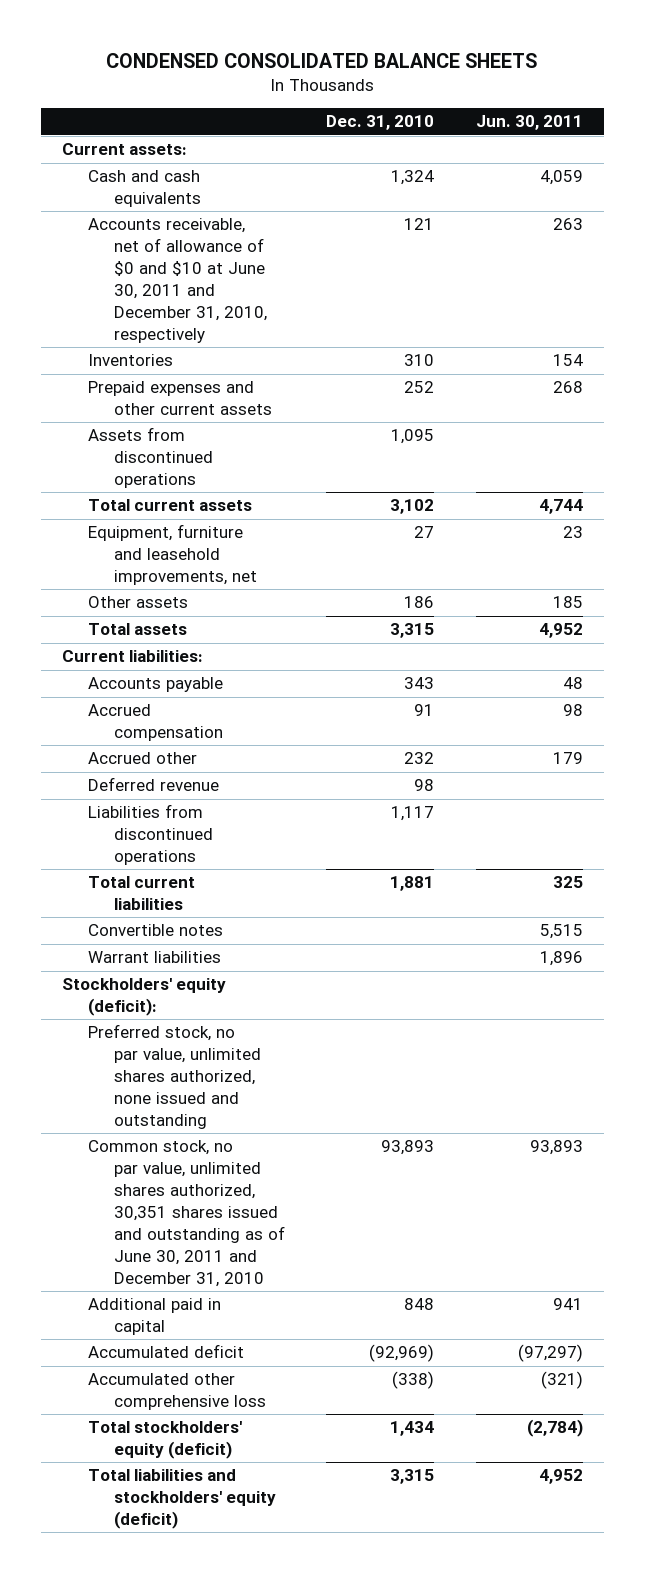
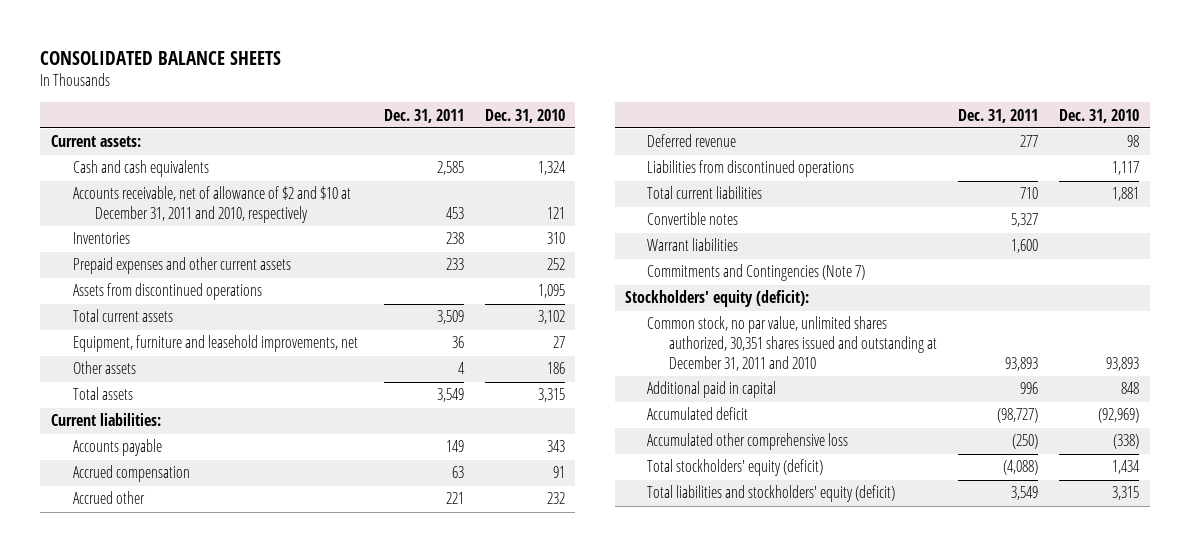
[106,52,538,68] CONDENSED CONSOLIDATED BALANCE SHEETS -> [40,50,282,65] CONSOLIDATED BALANCE SHEETS
[476,115,584,131] Jun. 30, 2011 -> none
none -> [383,108,464,123] Dec. 31, 2011
[87,218,267,343] Accounts receivable, net of allowance of $0 and $10 at June 30, 2011 and December 31, 2010, respectively -> [72,186,351,224] Accounts receivable, net of allowance of $2 and $10 at December 31, 2011 and 2010, respectively
none -> [647,264,866,282] Commitments and Contingencies (Note 7)
[87,1024,261,1129] Preferred stock, no par value, unlimited shares authorized, none issued and outstanding -> none
[87,1140,285,1287] Common stock, no par value, unlimited shares authorized, 30,351 shares issued and outstanding as of June 30, 2011 and December 31, 2010 -> [647,316,938,371] Common stock, no par value, unlimited shares authorized, 30,351 shares issued and outstanding at December 31, 2011 and 2010

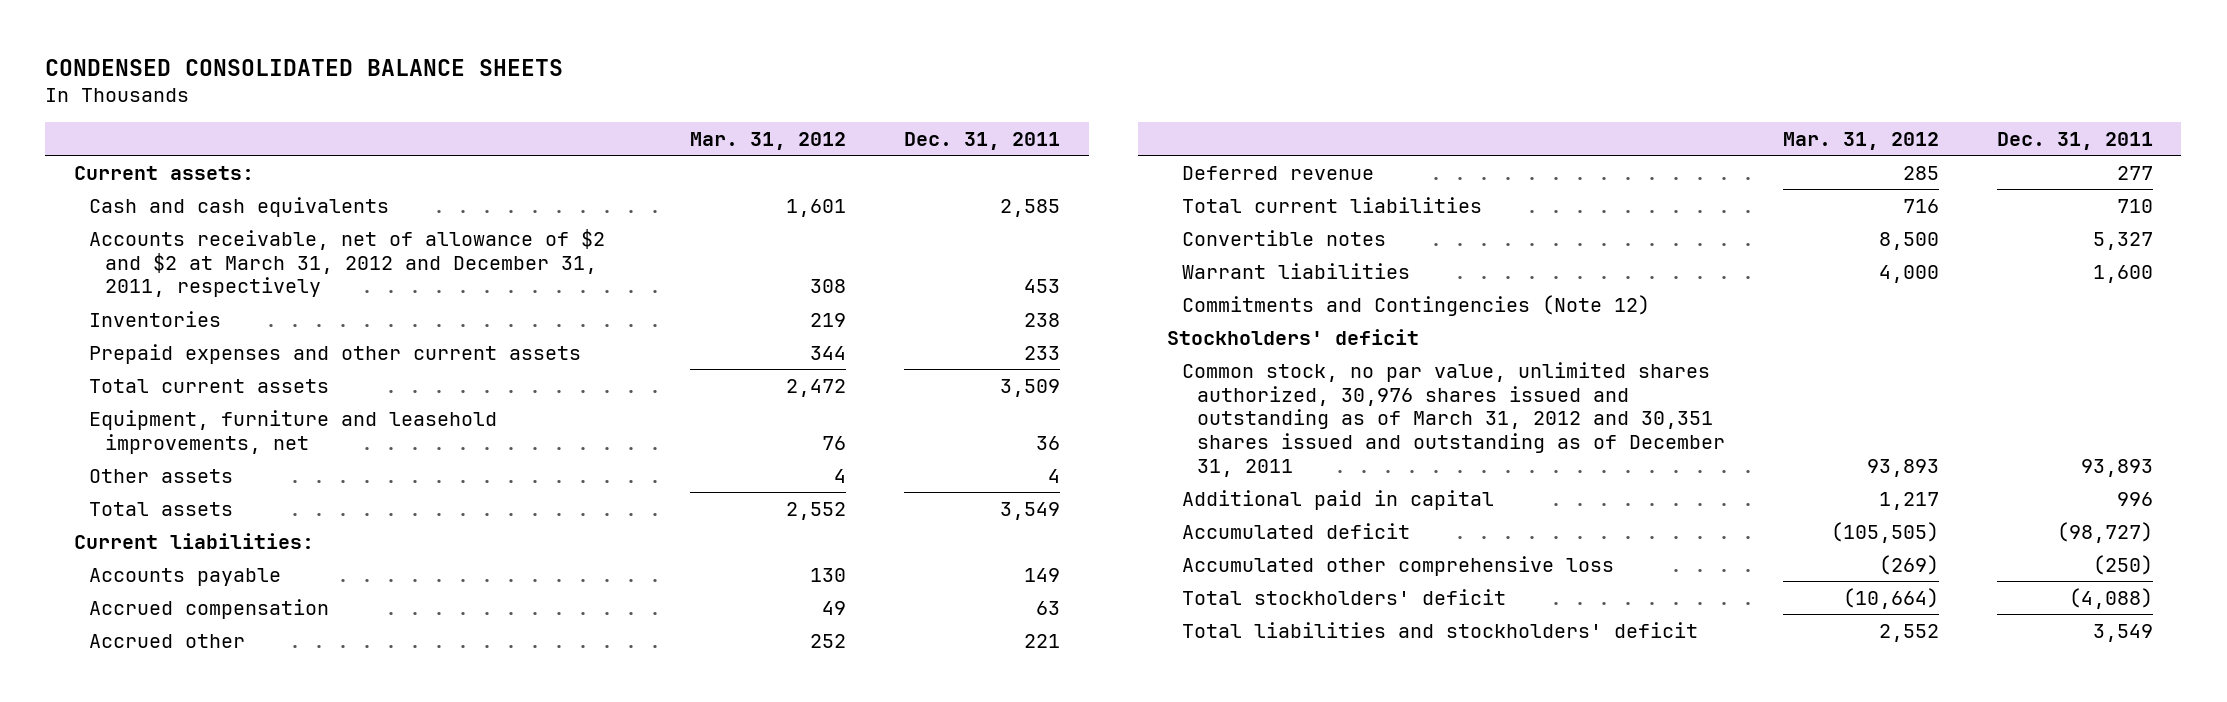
[40,50,282,65] CONSOLIDATED BALANCE SHEETS -> [45,58,564,76] CONDENSED CONSOLIDATED BALANCE SHEETS
[484,108,565,123] Dec. 31, 2010 -> none
none -> [690,131,847,150] Mar. 31, 2012
[72,186,351,224] Accounts receivable, net of allowance of $2 and $10 at December 31, 2011 and 2010, respectively -> [89,228,606,298] Accounts receivable, net of allowance of $2 and $2 at March 31, 2012 and December 31, 2011, respectively
[72,283,262,301] Assets from discontinued operations -> none
[647,160,855,178] Liabilities from discontinued operations -> none
[647,264,866,282] Commitments and Contingencies (Note 7) -> [1181,294,1650,316] Commitments and Contingencies (Note 12)
[625,290,810,308] Stockholders' equity (deficit): -> [1166,328,1419,345] Stockholders' deficit
[647,316,938,371] Common stock, no par value, unlimited shares authorized, 30,351 shares issued and outstanding at December 31, 2011 and 2010 -> [1181,361,1725,477] Common stock, no par value, unlimited shares authorized, 30,976 shares issued and outstanding as of March 31, 2012 and 30,351 shares issued and outstanding as of December 31, 2011
[647,459,824,477] Total stockholders' equity (deficit) -> [1181,588,1506,605] Total stockholders' deficit
[647,485,896,503] Total liabilities and stockholders' equity (deficit) -> [1181,621,1698,638] Total liabilities and stockholders' deficit

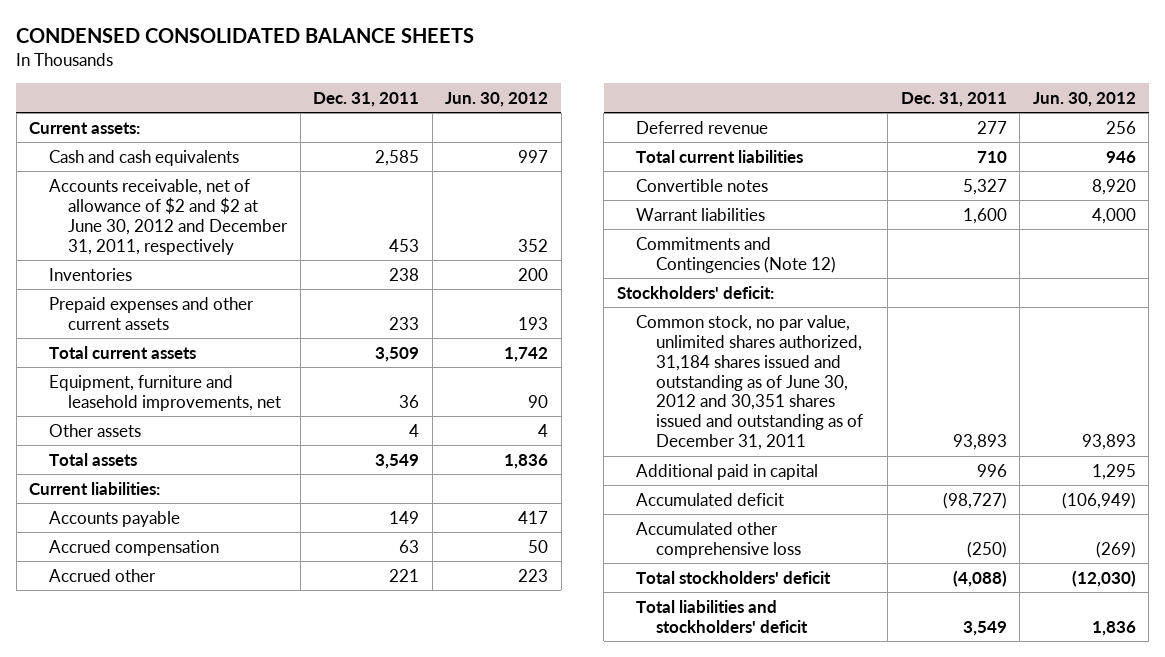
[690,131,847,150] Mar. 31, 2012 -> none
none -> [445,91,549,107] Jun. 30, 2012
[89,228,606,298] Accounts receivable, net of allowance of $2 and $2 at March 31, 2012 and December 31, 2011, respectively -> [48,178,289,255] Accounts receivable, net of allowance of $2 and $2 at June 30, 2012 and December 31, 2011, respectively
[1166,328,1419,345] Stockholders' deficit -> [616,285,774,299] Stockholders' deficit:
[1181,361,1725,477] Common stock, no par value, unlimited shares authorized, 30,976 shares issued and outstanding as of March 31, 2012 and 30,351 shares issued and outstanding as of December 31, 2011 -> [636,314,863,451] Common stock, no par value, unlimited shares authorized, 31,184 shares issued and outstanding as of June 30, 2012 and 30,351 shares issued and outstanding as of December 31, 2011

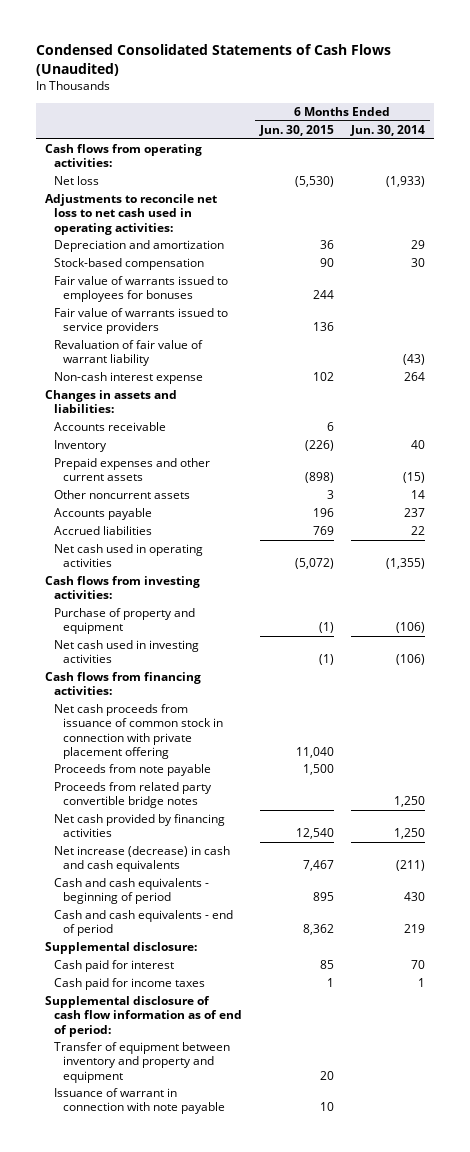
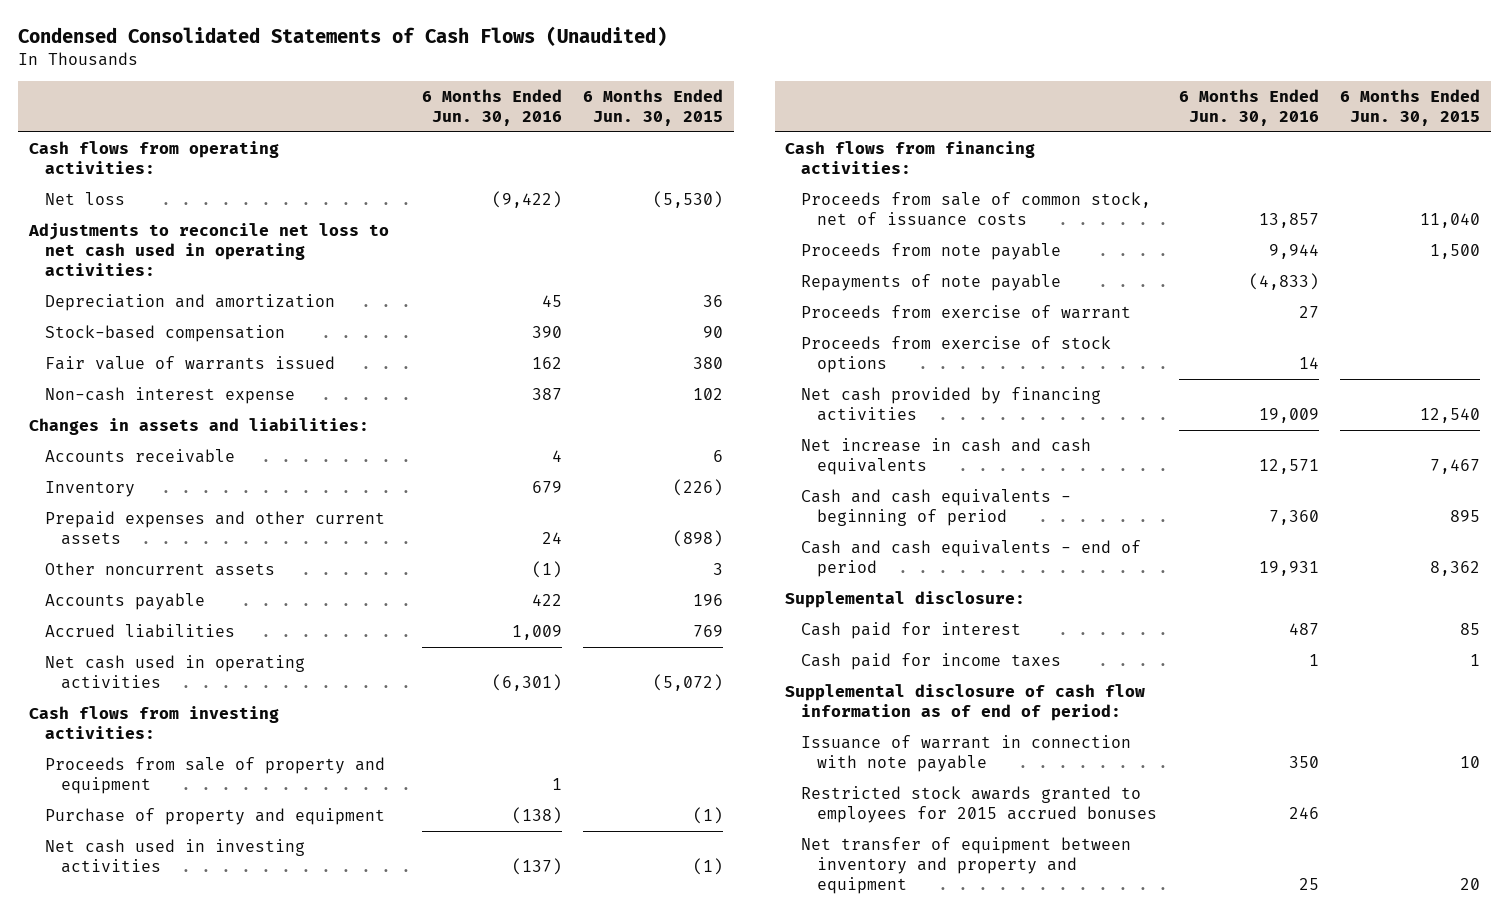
[350,125,426,137] Jun. 30, 2014 -> none
none -> [422,89,563,127] 6 Months Ended Jun. 30, 2016
[53,276,228,303] Fair value of warrants issued to employees for bonuses -> none
[53,340,203,367] Revaluation of fair value of warrant liability -> none
[53,308,228,335] Fair value of warrants issued to service providers -> [44,356,335,371] Fair value of warrants issued
[312,322,334,332] 136 -> [693,357,724,370] 380
none -> [44,757,385,795] Proceeds from sale of property and equipment
[53,704,223,759] Net cash proceeds from issuance of common stock in connection with private placement offering -> [801,192,1152,227] Proceeds from sale of common stock, net of issuance costs
[53,782,212,809] Proceeds from related party convertible bridge notes -> none
none -> [801,274,1062,292] Repayments of note payable
none -> [801,305,1132,320] Proceeds from exercise of warrant
none -> [801,336,1112,374] Proceeds from exercise of stock options
[53,846,230,873] Net increase (decrease) in cash and cash equivalents -> [801,438,1092,476] Net increase in cash and cash equivalents
[53,1042,230,1083] Transfer of equipment between inventory and property and equipment -> none
none -> [801,786,1158,824] Restricted stock awards granted to employees for 2015 accrued bonuses
none -> [801,837,1132,894] Net transfer of equipment between inventory and property and equipment

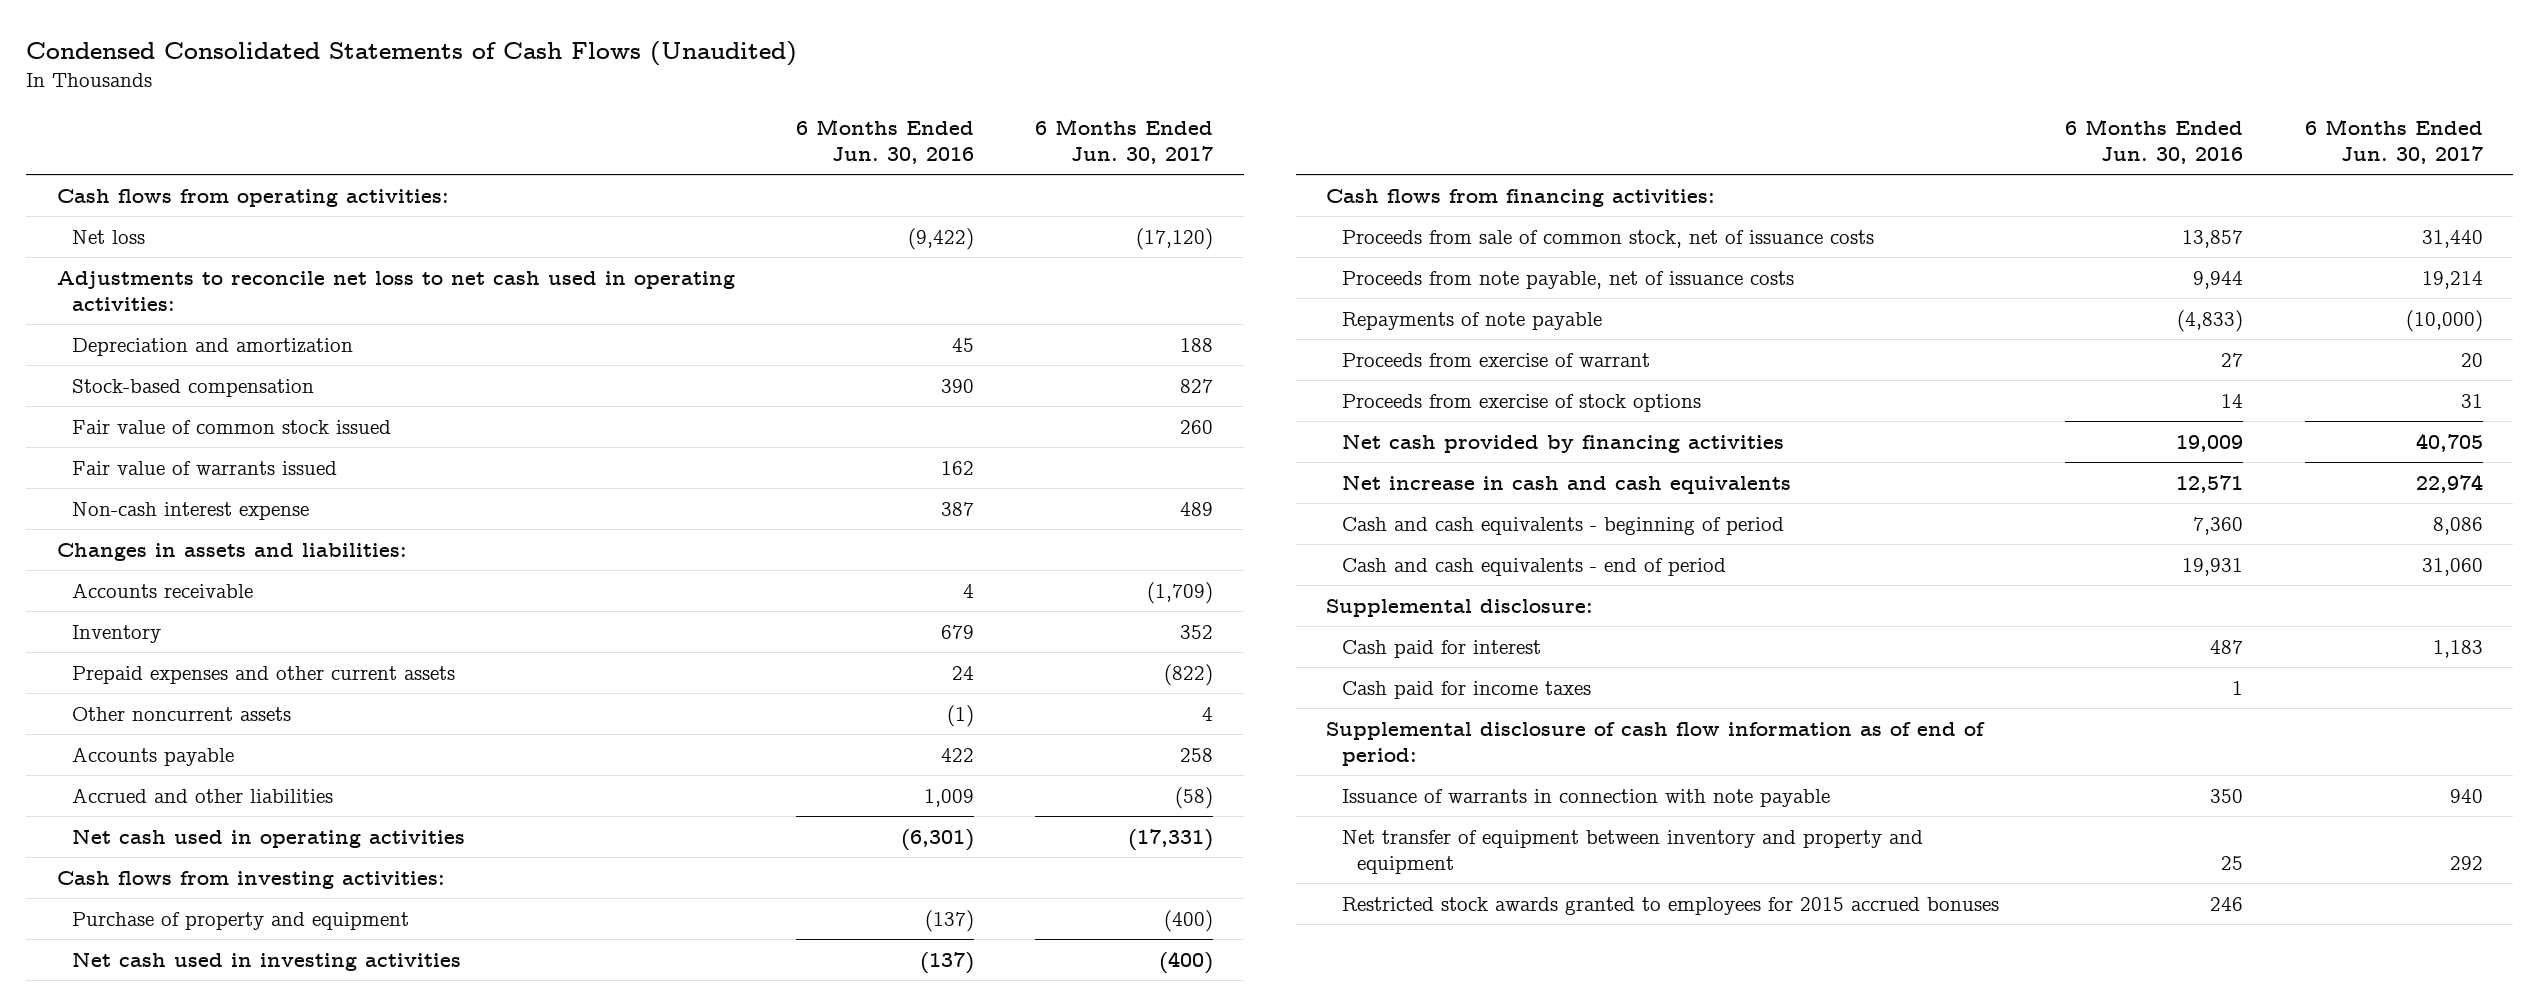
[583,89,724,127] 6 Months Ended Jun. 30, 2015 -> none
none -> [1035,118,1214,164] 6 Months Ended Jun. 30, 2017
none -> [72,419,392,434] Fair value of common stock issued
[44,624,235,639] Accrued liabilities -> [72,787,334,803] Accrued and other liabilities
[44,757,385,795] Proceeds from sale of property and equipment -> none
[512,807,563,825] (138) -> [925,909,975,932] (137)
[801,243,1062,261] Proceeds from note payable -> [1341,270,1794,289] Proceeds from note payable, net of issuance costs
[801,735,1132,773] Issuance of warrant in connection with note payable -> [1341,788,1830,807] Issuance of warrants in connection with note payable
[801,786,1158,824] Restricted stock awards granted to employees for 2015 accrued bonuses -> [1341,896,1999,915] Restricted stock awards granted to employees for 2015 accrued bonuses

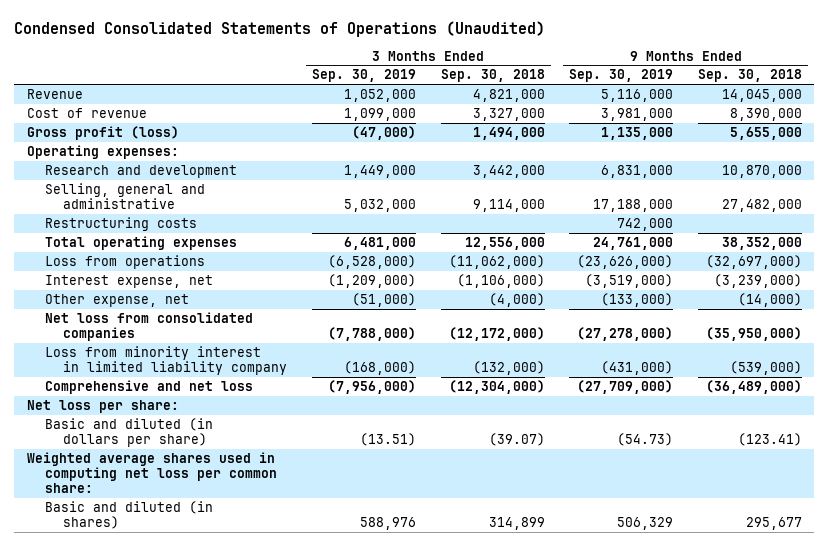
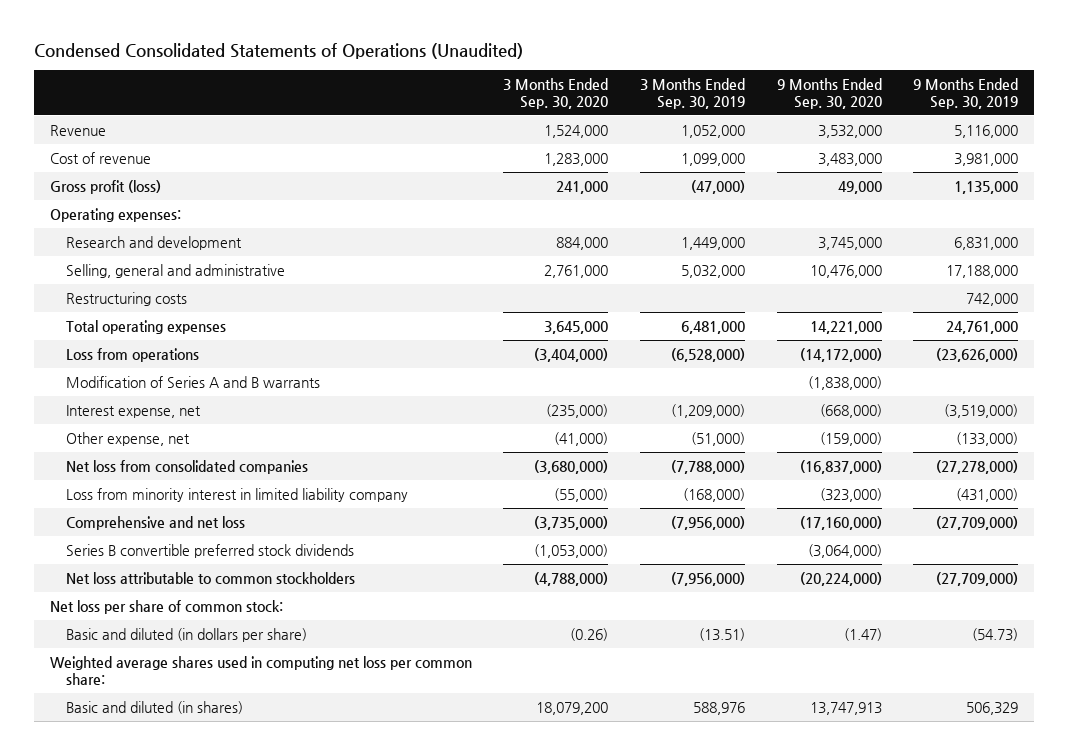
[440,69,545,83] Sep. 30, 2018 -> none
[697,69,802,83] Sep. 30, 2018 -> none
none -> [503,77,609,110] 3 Months Ended Sep. 30, 2020
none -> [776,77,882,110] 9 Months Ended Sep. 30, 2020
none -> [65,375,320,388] Modification of Series A and B warrants
none -> [65,543,354,558] Series B convertible preferred stock dividends
none -> [65,571,355,584] Net loss attributable to common stockholders
[26,399,179,413] Net loss per share: -> [49,599,283,614] Net loss per share of common stock:

